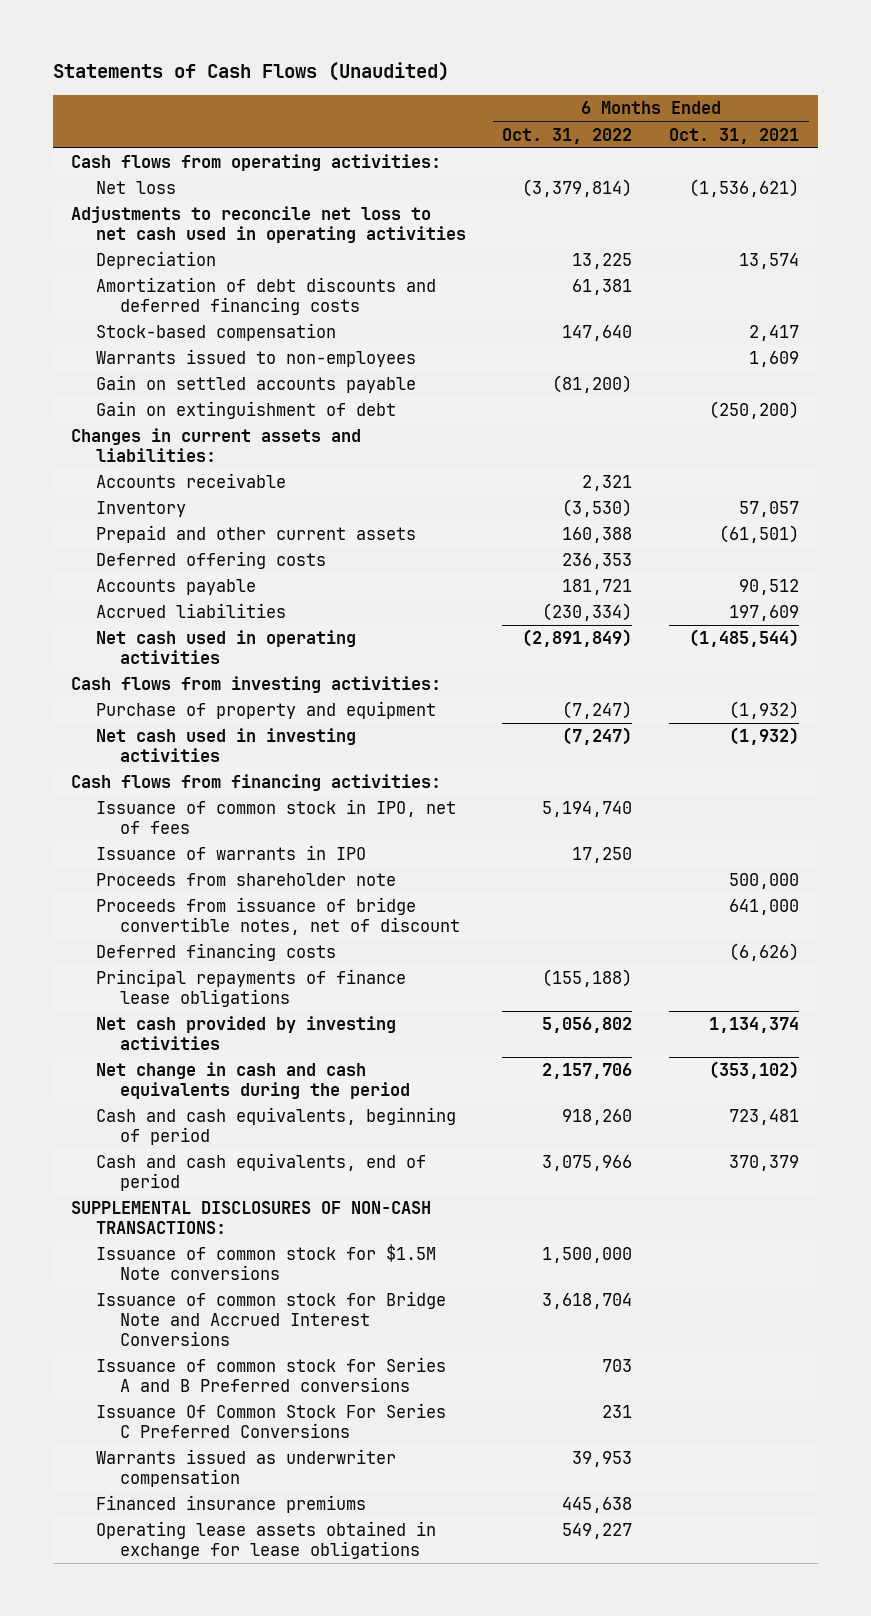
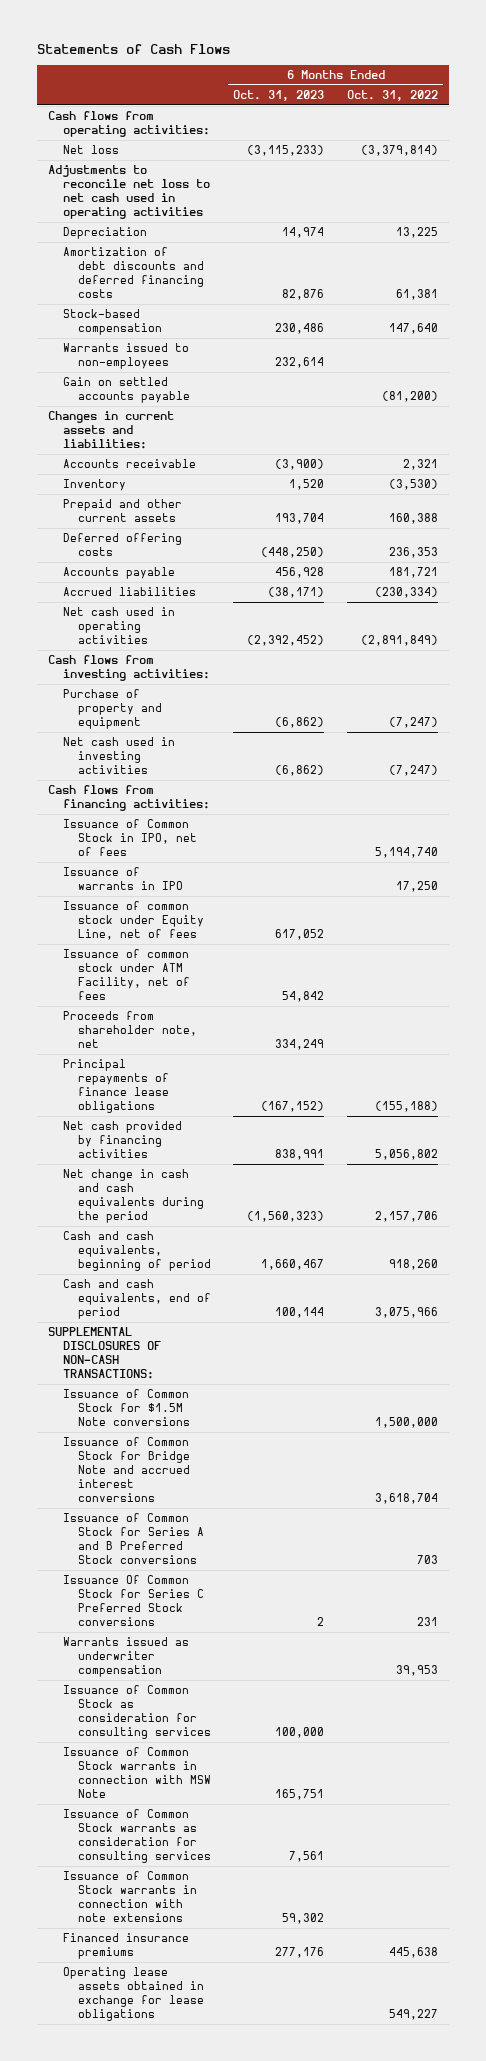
[52,62,449,82] Statements of Cash Flows (Unaudited) -> [36,43,230,54] Statements of Cash Flows
[669,127,800,144] Oct. 31, 2021 -> none
none -> [233,89,325,101] Oct. 31, 2023
[95,401,396,420] Gain on extinguishment of debt -> none
[95,799,456,835] Issuance of common stock in IPO, net of fees -> [63,819,198,857] Issuance of Common Stock in IPO, net of fees
[95,897,460,936] Proceeds from issuance of bridge convertible notes, net of discount -> none
[95,943,336,962] Deferred financing costs -> none
none -> [63,901,205,941] Issuance of common stock under Equity Line, net of fees
none -> [63,949,191,1001] Issuance of common stock under ATM Facility, net of fees
[95,873,396,887] Proceeds from shareholder note -> [63,1011,198,1049] Proceeds from shareholder note, net
[95,1016,396,1051] Net cash provided by investing activities -> [63,1121,183,1159] Net cash provided by financing activities
[95,1244,436,1281] Issuance of common stock for $1.5M Note conversions -> [63,1389,191,1427] Issuance of Common Stock for $1.5M Note conversions
[95,1291,446,1347] Issuance of common stock for Bridge Note and Accrued Interest Conversions -> [63,1437,191,1503] Issuance of Common Stock for Bridge Note and accrued interest conversions
[95,1357,446,1393] Issuance of common stock for Series A and B Preferred conversions -> [63,1513,205,1565] Issuance of Common Stock for Series A and B Preferred Stock conversions
[95,1403,446,1439] Issuance Of Common Stock For Series C Preferred Conversions -> [63,1575,205,1627] Issuance Of Common Stock for Series C Preferred Stock conversions
none -> [63,1685,212,1740] Issuance of Common Stock as consideration for consulting services
none -> [63,1747,212,1799] Issuance of Common Stock warrants in connection with MSW Note
none -> [63,1809,212,1864] Issuance of Common Stock warrants as consideration for consulting services
none -> [63,1871,198,1923] Issuance of Common Stock warrants in connection with note extensions

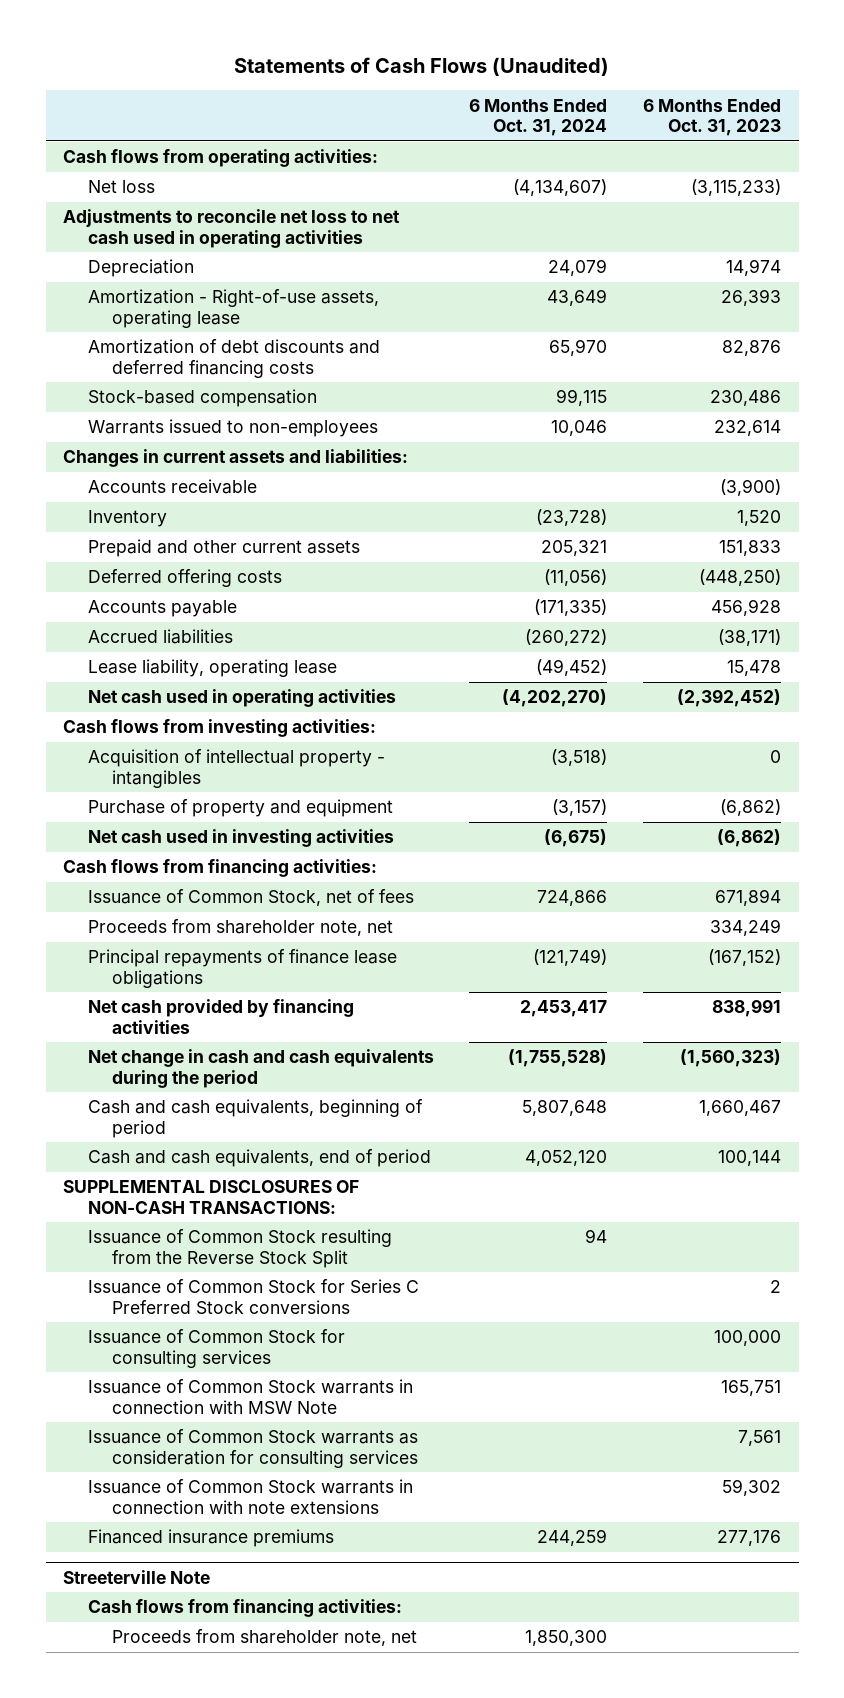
[36,43,230,54] Statements of Cash Flows -> [234,56,610,76] Statements of Cash Flows (Unaudited)
[346,89,438,101] Oct. 31, 2022 -> none
none -> [469,98,608,137] 6 Months Ended Oct. 31, 2024
none -> [87,289,379,328] Amortization - Right-of-use assets, operating lease
[63,377,191,404] Gain on settled accounts payable -> none
[275,513,325,525] 193,704 -> [718,540,781,557] 151,833
none -> [87,659,337,678] Lease liability, operating lease
none -> [87,749,385,788] Acquisition of intellectual property - intangibles
[63,819,198,857] Issuance of Common Stock in IPO, net of fees -> none
[63,867,184,891] Issuance of warrants in IPO -> none
[63,949,191,1001] Issuance of common stock under ATM Facility, net of fees -> none
[63,901,205,941] Issuance of common stock under Equity Line, net of fees -> [87,889,414,907] Issuance of Common Stock, net of fees
[275,929,325,941] 617,052 -> [714,889,781,907] 671,894
[63,1389,191,1427] Issuance of Common Stock for $1.5M Note conversions -> none
[63,1437,191,1503] Issuance of Common Stock for Bridge Note and accrued interest conversions -> none
[63,1513,205,1565] Issuance of Common Stock for Series A and B Preferred Stock conversions -> none
[63,1637,190,1678] Warrants issued as underwriter compensation -> none
none -> [87,1229,392,1268] Issuance of Common Stock resulting from the Reverse Stock Split
[63,1575,205,1627] Issuance Of Common Stock for Series C Preferred Stock conversions -> [87,1279,419,1314] Issuance of Common Stock for Series C Preferred Stock conversions
[63,1685,212,1740] Issuance of Common Stock as consideration for consulting services -> [87,1329,345,1368] Issuance of Common Stock for consulting services
[63,1967,205,2022] Operating lease assets obtained in exchange for lease obligations -> none
none -> [63,1569,211,1584] Streeterville Note
none -> [87,1599,402,1618] Cash flows from financing activities:
none -> [112,1629,418,1647] Proceeds from shareholder note, net

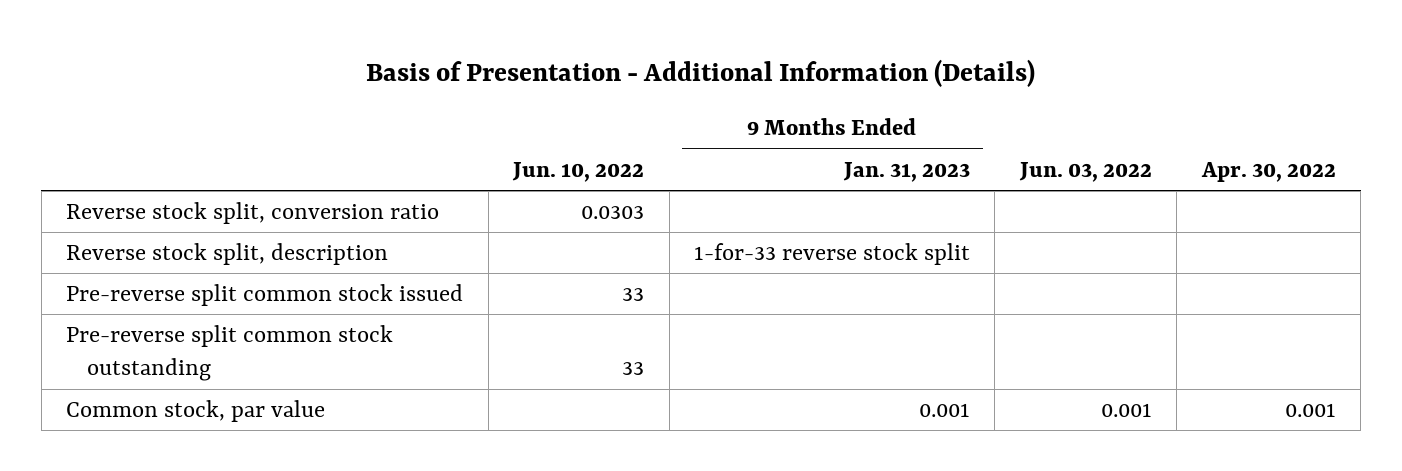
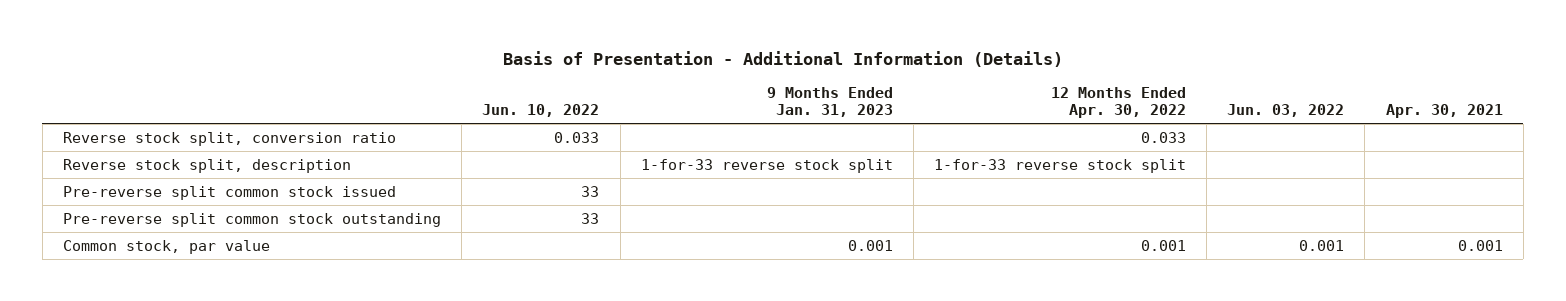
[1200,161,1336,182] Apr. 30, 2022 -> none
none -> [1050,87,1186,118] 12 Months Ended Apr. 30, 2022
none -> [1385,103,1503,118] Apr. 30, 2021
[581,206,645,220] 0.0303 -> [554,131,600,143] 0.033

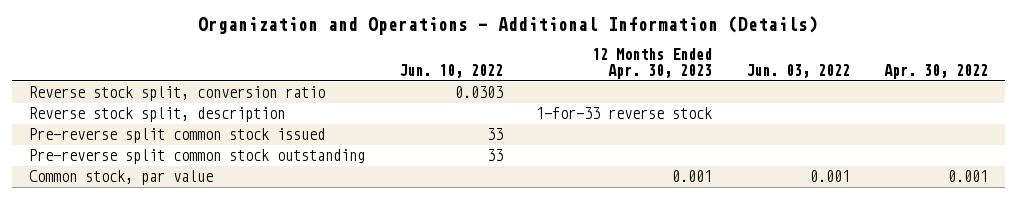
[502,50,1063,67] Basis of Presentation - Additional Information (Details) -> [198,16,819,36] Organization and Operations - Additional Information (Details)
[766,87,893,117] 9 Months Ended Jan. 31, 2023 -> none
[1050,87,1186,118] 12 Months Ended Apr. 30, 2022 -> none
[1385,103,1503,118] Apr. 30, 2021 -> none
none -> [592,48,713,79] 12 Months Ended Apr. 30, 2023
none -> [883,63,988,79] Apr. 30, 2022
[554,131,600,143] 0.033 -> [454,86,503,99] 0.0303

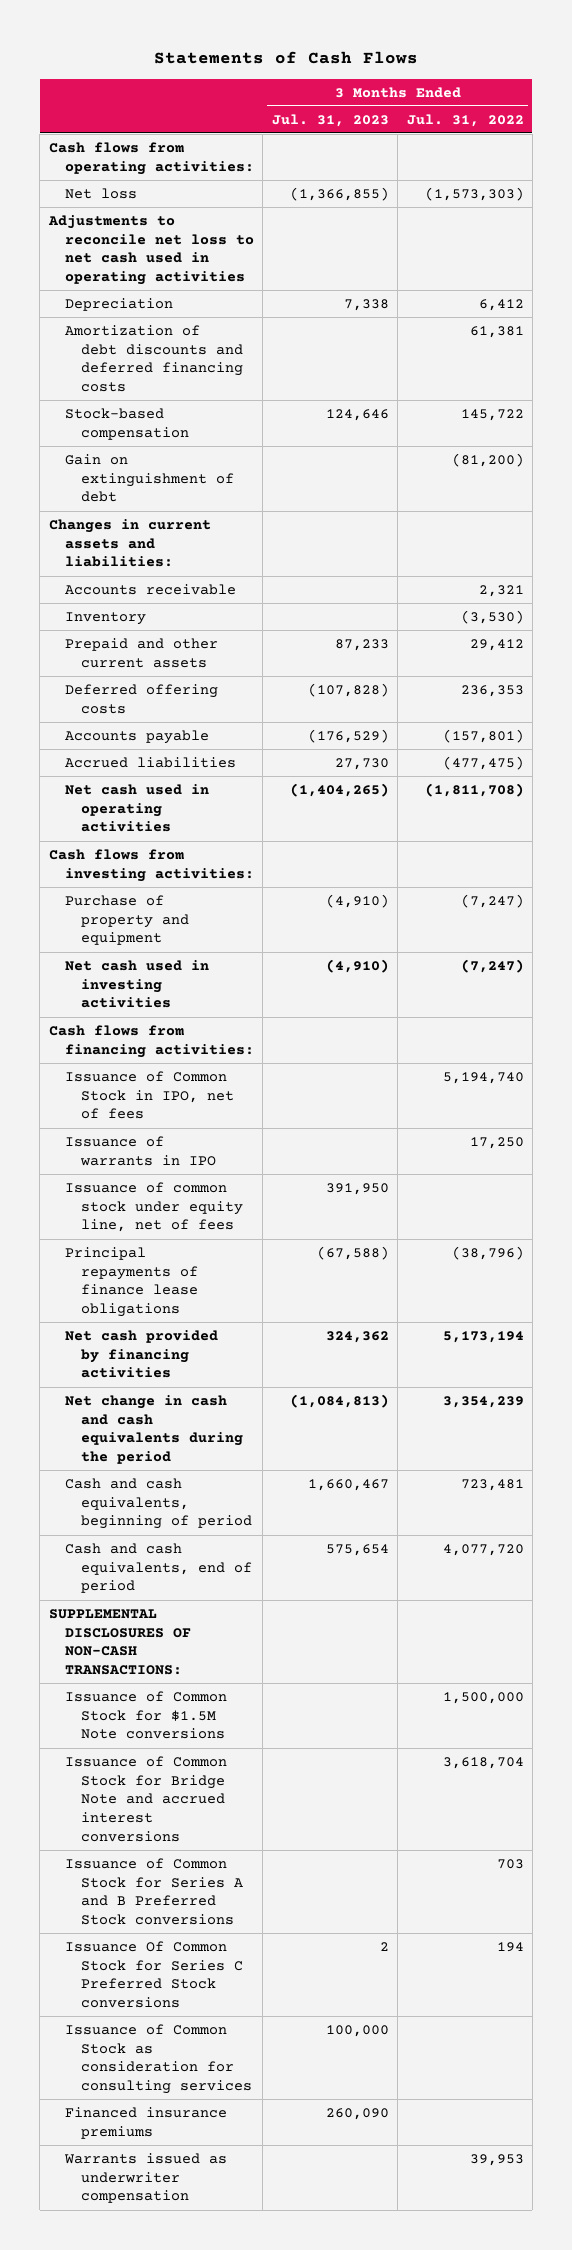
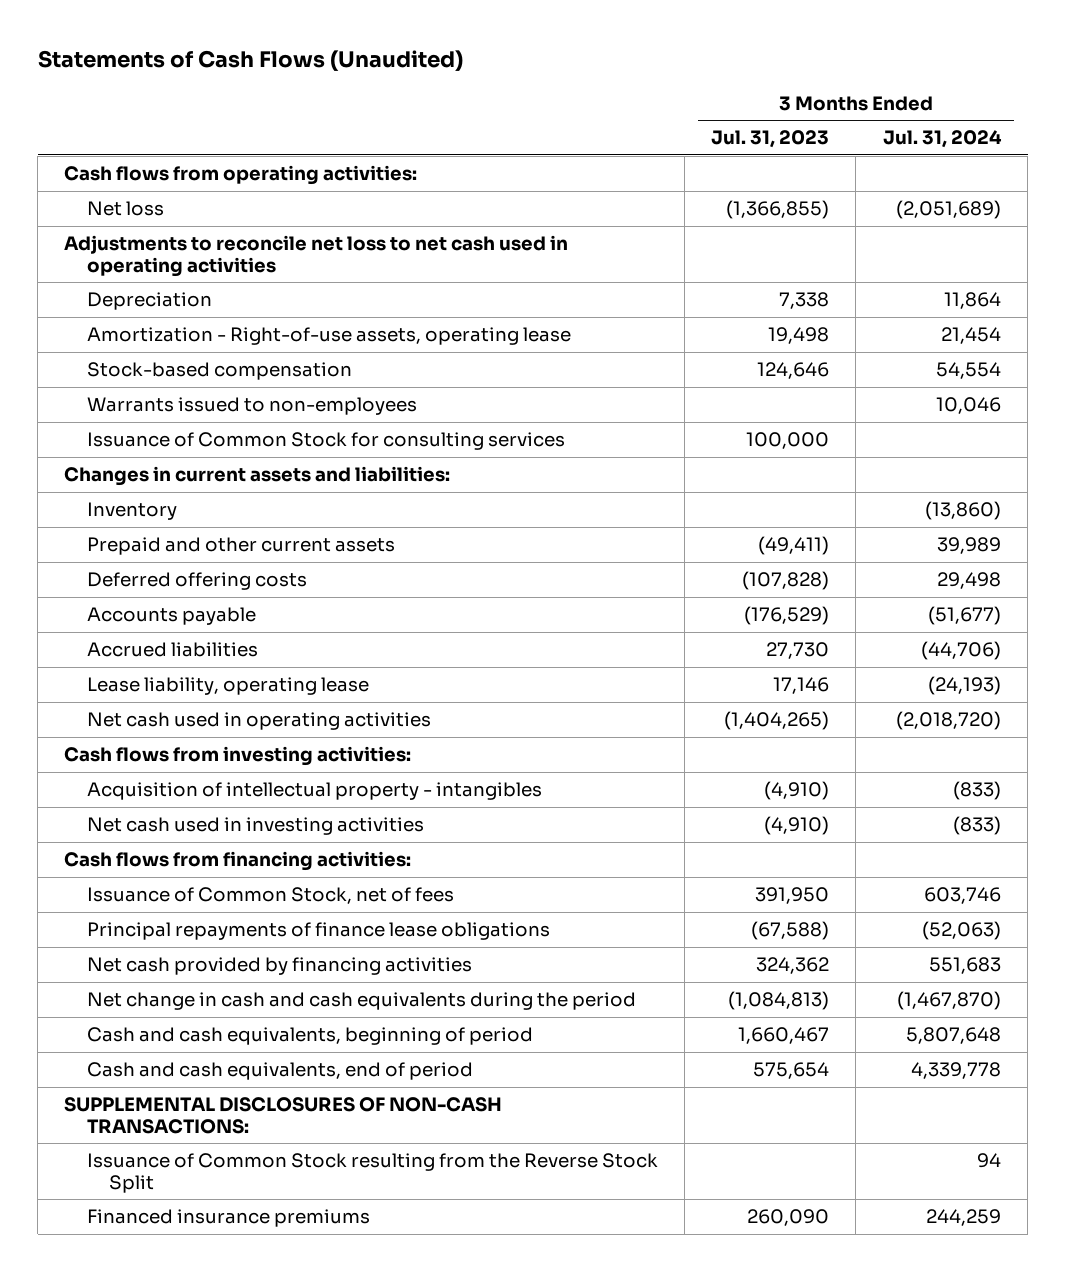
[154,51,419,65] Statements of Cash Flows -> [37,49,463,71] Statements of Cash Flows (Unaudited)
[406,113,524,127] Jul. 31, 2022 -> none
none -> [882,130,1002,149] Jul. 31, 2024
[65,324,244,393] Amortization of debt discounts and deferred financing costs -> none
none -> [86,327,571,346] Amortization - Right-of-use assets, operating lease
[65,453,235,503] Gain on extinguishment of debt -> none
none -> [86,397,417,416] Warrants issued to non-employees
none -> [86,432,565,451] Issuance of Common Stock for consulting services
[65,583,237,595] Accounts receivable -> none
[334,638,389,651] 87,233 -> [758,536,830,556] (49,411)
none -> [86,677,369,696] Lease liability, operating lease
[65,894,190,946] Purchase of property and equipment -> [86,782,542,801] Acquisition of intellectual property - intangibles
[65,1070,235,1120] Issuance of Common Stock in IPO, net of fees -> none
[65,1135,217,1166] Issuance of warrants in IPO -> none
[65,1181,244,1233] Issuance of common stock under equity line, net of fees -> [86,887,454,905] Issuance of Common Stock, net of fees
[65,1690,228,1740] Issuance of Common Stock for $1.5M Note conversions -> none
[65,1755,228,1843] Issuance of Common Stock for Bridge Note and accrued interest conversions -> none
[65,1857,244,1926] Issuance of Common Stock for Series A and B Preferred Stock conversions -> none
[65,1940,244,2009] Issuance Of Common Stock for Series C Preferred Stock conversions -> none
[65,2023,253,2095] Issuance of Common Stock as consideration for consulting services -> none
none -> [86,1153,658,1193] Issuance of Common Stock resulting from the Reverse Stock Split
[64,2152,228,2204] Warrants issued as underwriter compensation -> none

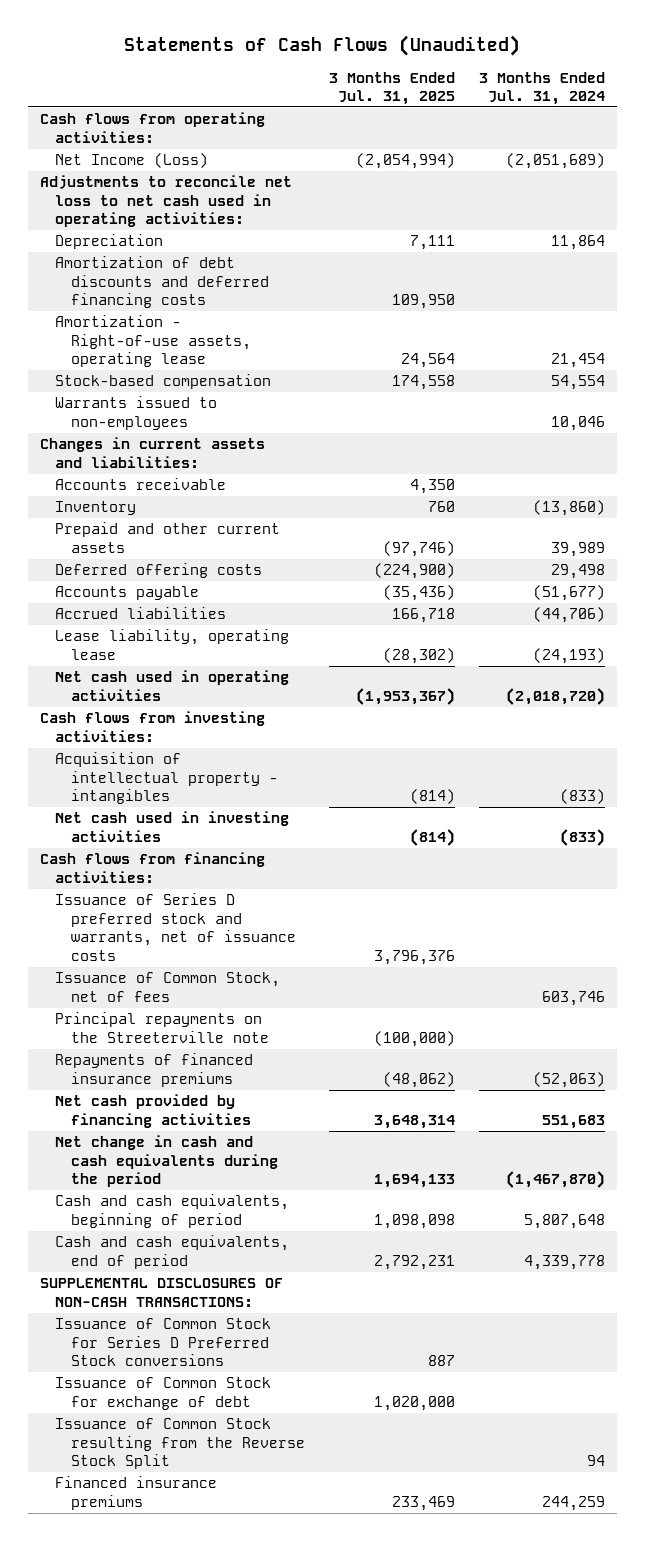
[711,130,830,149] Jul. 31, 2023 -> none
none -> [329,71,456,106] 3 Months Ended Jul. 31, 2025
[86,201,164,217] Net loss -> [55,153,209,169] Net Income (Loss)
[64,235,569,277] Adjustments to reconcile net loss to net cash used in operating activities -> [39,175,292,228] Adjustments to reconcile net loss to net cash used in operating activities:
none -> [55,256,270,309] Amortization of debt discounts and deferred financing costs
[86,432,565,451] Issuance of Common Stock for consulting services -> none
none -> [55,478,227,491] Accounts receivable
none -> [55,893,297,961] Issuance of Series D preferred stock and warrants, net of issuance costs
none -> [55,1012,270,1043] Principal repayments on the Streeterville note
[86,922,550,941] Principal repayments of finance lease obligations -> [55,1053,254,1087] Repayments of financed insurance premiums
none -> [55,1318,272,1367] Issuance of Common Stock for Series D Preferred Stock conversions
none -> [55,1377,272,1410] Issuance of Common Stock for exchange of debt

